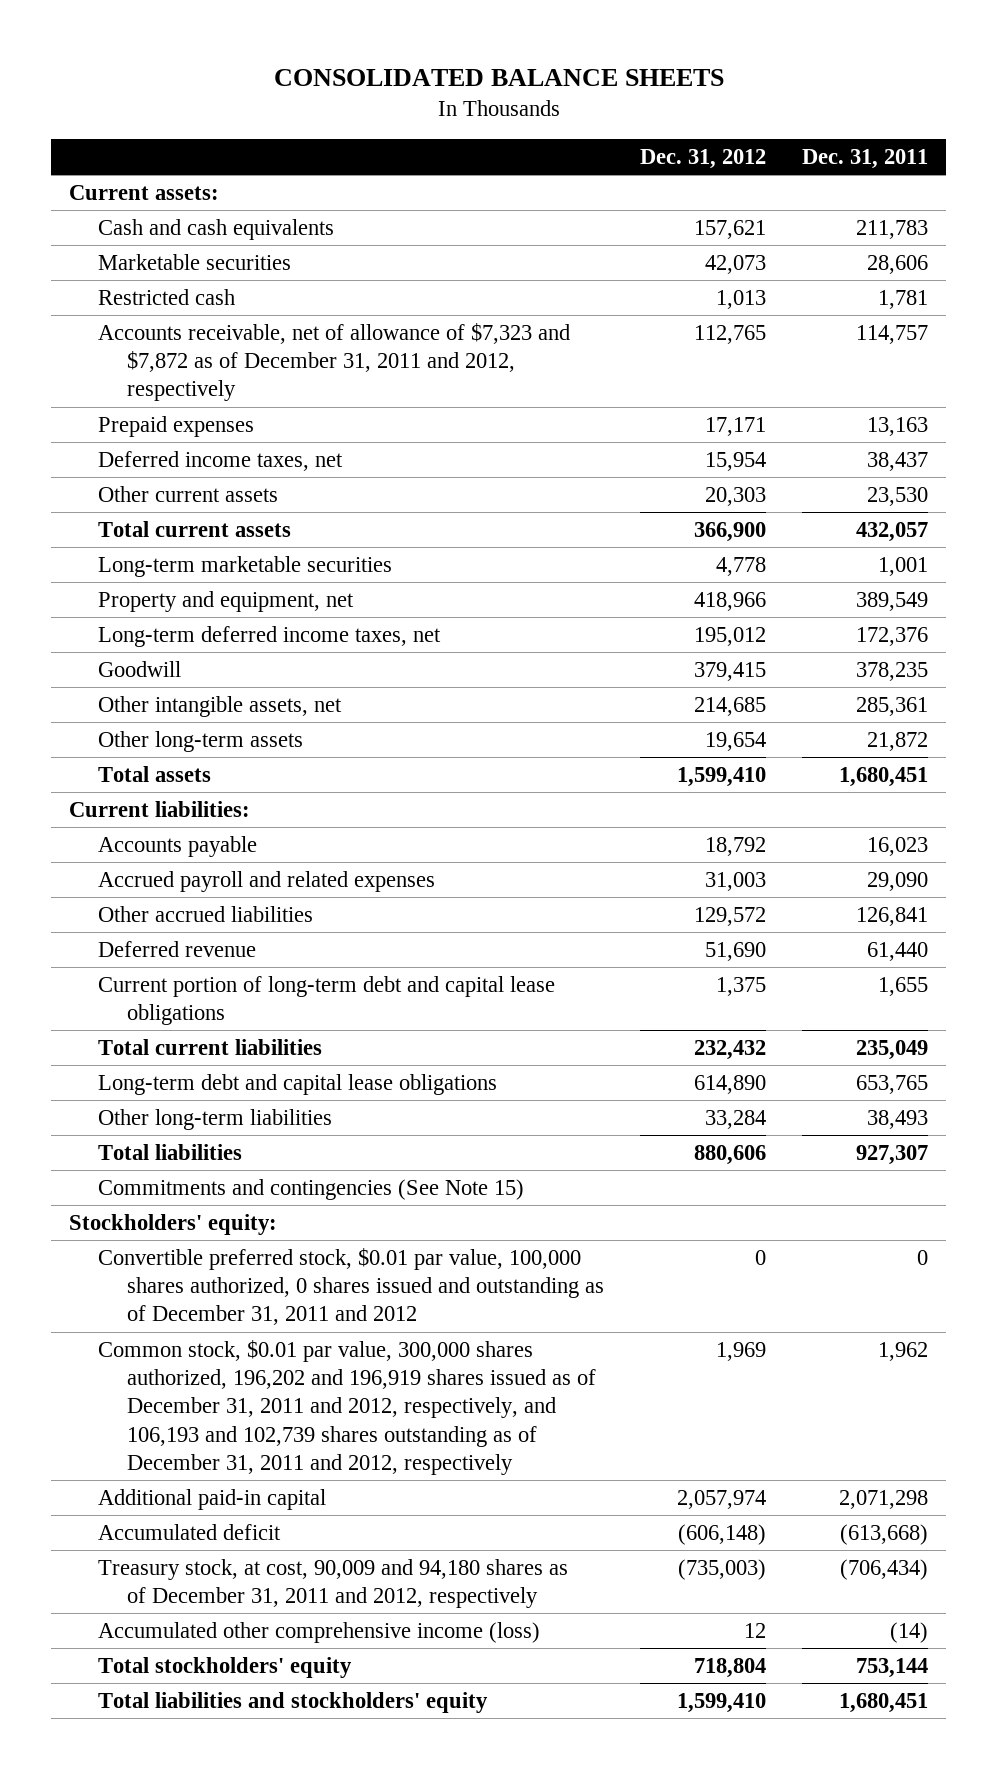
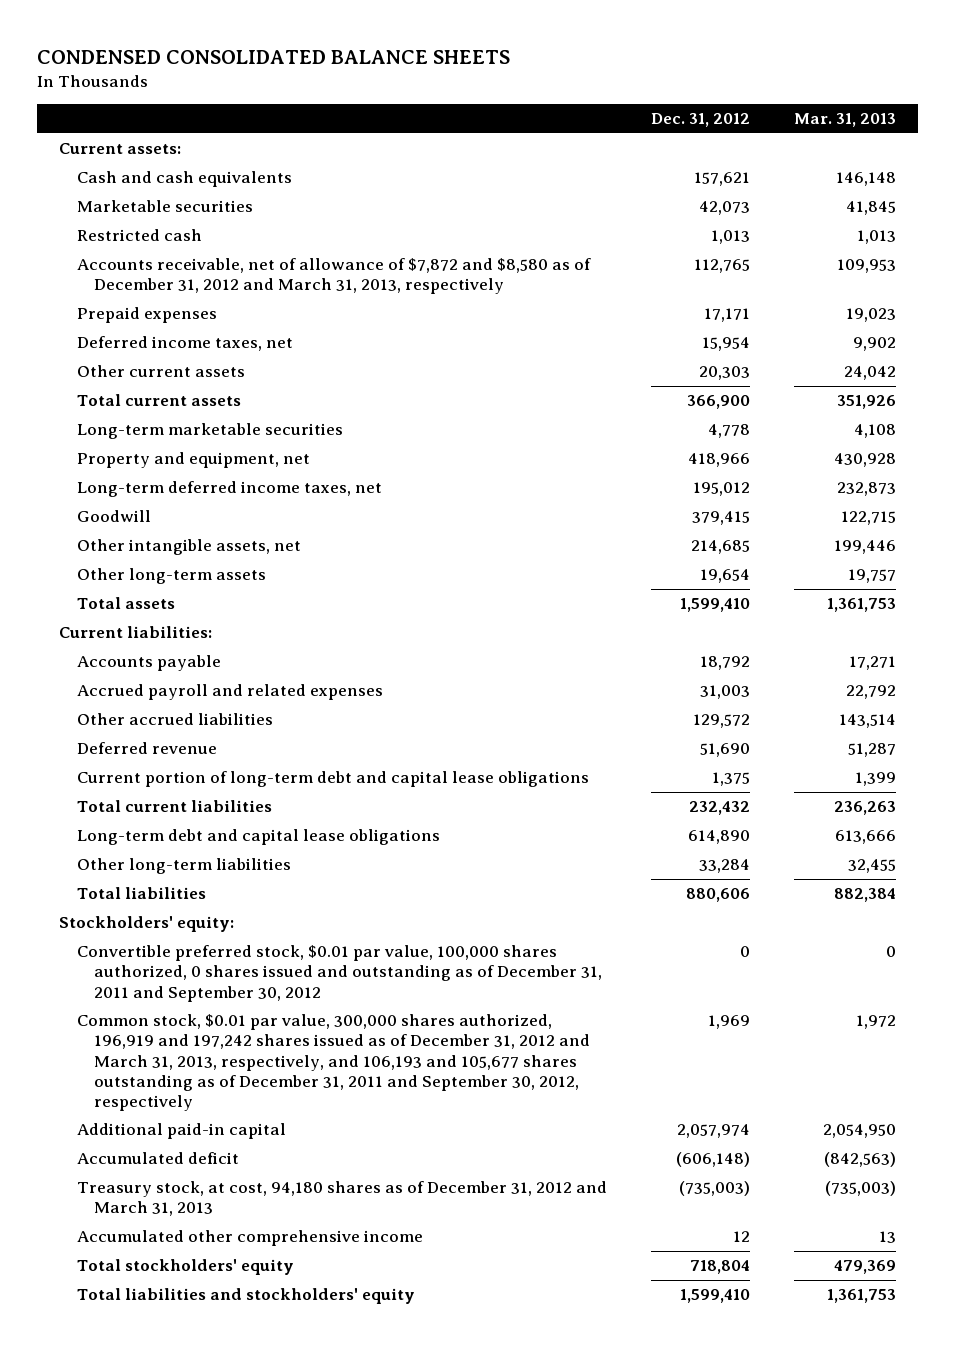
[273,68,724,86] CONSOLIDATED BALANCE SHEETS -> [37,49,511,64] CONDENSED CONSOLIDATED BALANCE SHEETS
[802,148,929,169] Dec. 31, 2011 -> none
none -> [794,113,897,128] Mar. 31, 2013
[98,322,571,402] Accounts receivable, net of allowance of $7,323 and $7,872 as of December 31, 2011 and 2012, respectively -> [76,258,591,295] Accounts receivable, net of allowance of $7,872 and $8,580 as of December 31, 2012 and March 31, 2013, respectively
[98,1178,525,1200] Commitments and contingencies (See Note 15) -> none
[98,1247,605,1326] Convertible preferred stock, $0.01 par value, 100,000 shares authorized, 0 shares issued and outstanding as of December 31, 2011 and 2012 -> [76,945,602,1002] Convertible preferred stock, $0.01 par value, 100,000 shares authorized, 0 shares issued and outstanding as of December 31, 2011 and September 30, 2012
[98,1339,597,1475] Common stock, $0.01 par value, 300,000 shares authorized, 196,202 and 196,919 shares issued as of December 31, 2011 and 2012, respectively, and 106,193 and 102,739 shares outstanding as of December 31, 2011 and 2012, respectively -> [76,1014,590,1111] Common stock, $0.01 par value, 300,000 shares authorized, 196,919 and 197,242 shares issued as of December 31, 2012 and March 31, 2013, respectively, and 106,193 and 105,677 shares outstanding as of December 31, 2011 and September 30, 2012, respectively
[98,1558,569,1609] Treasury stock, at cost, 90,009 and 94,180 shares as of December 31, 2011 and 2012, respectively -> [76,1181,607,1217] Treasury stock, at cost, 94,180 shares as of December 31, 2012 and March 31, 2013
[98,1621,541,1643] Accumulated other comprehensive income (loss) -> [76,1230,423,1247] Accumulated other comprehensive income

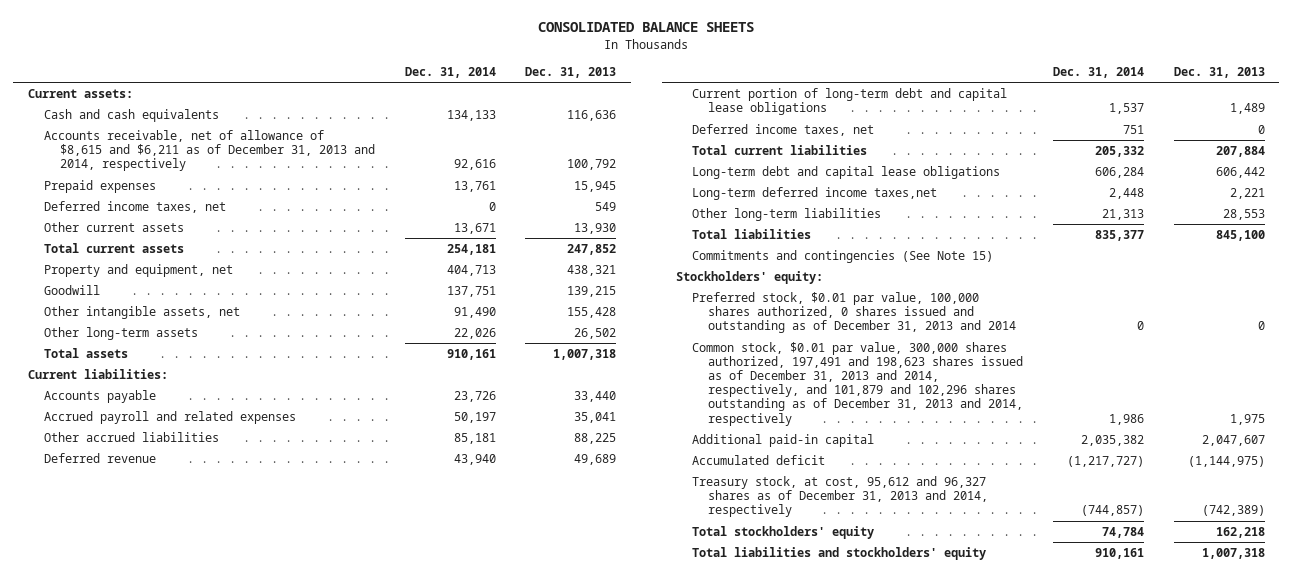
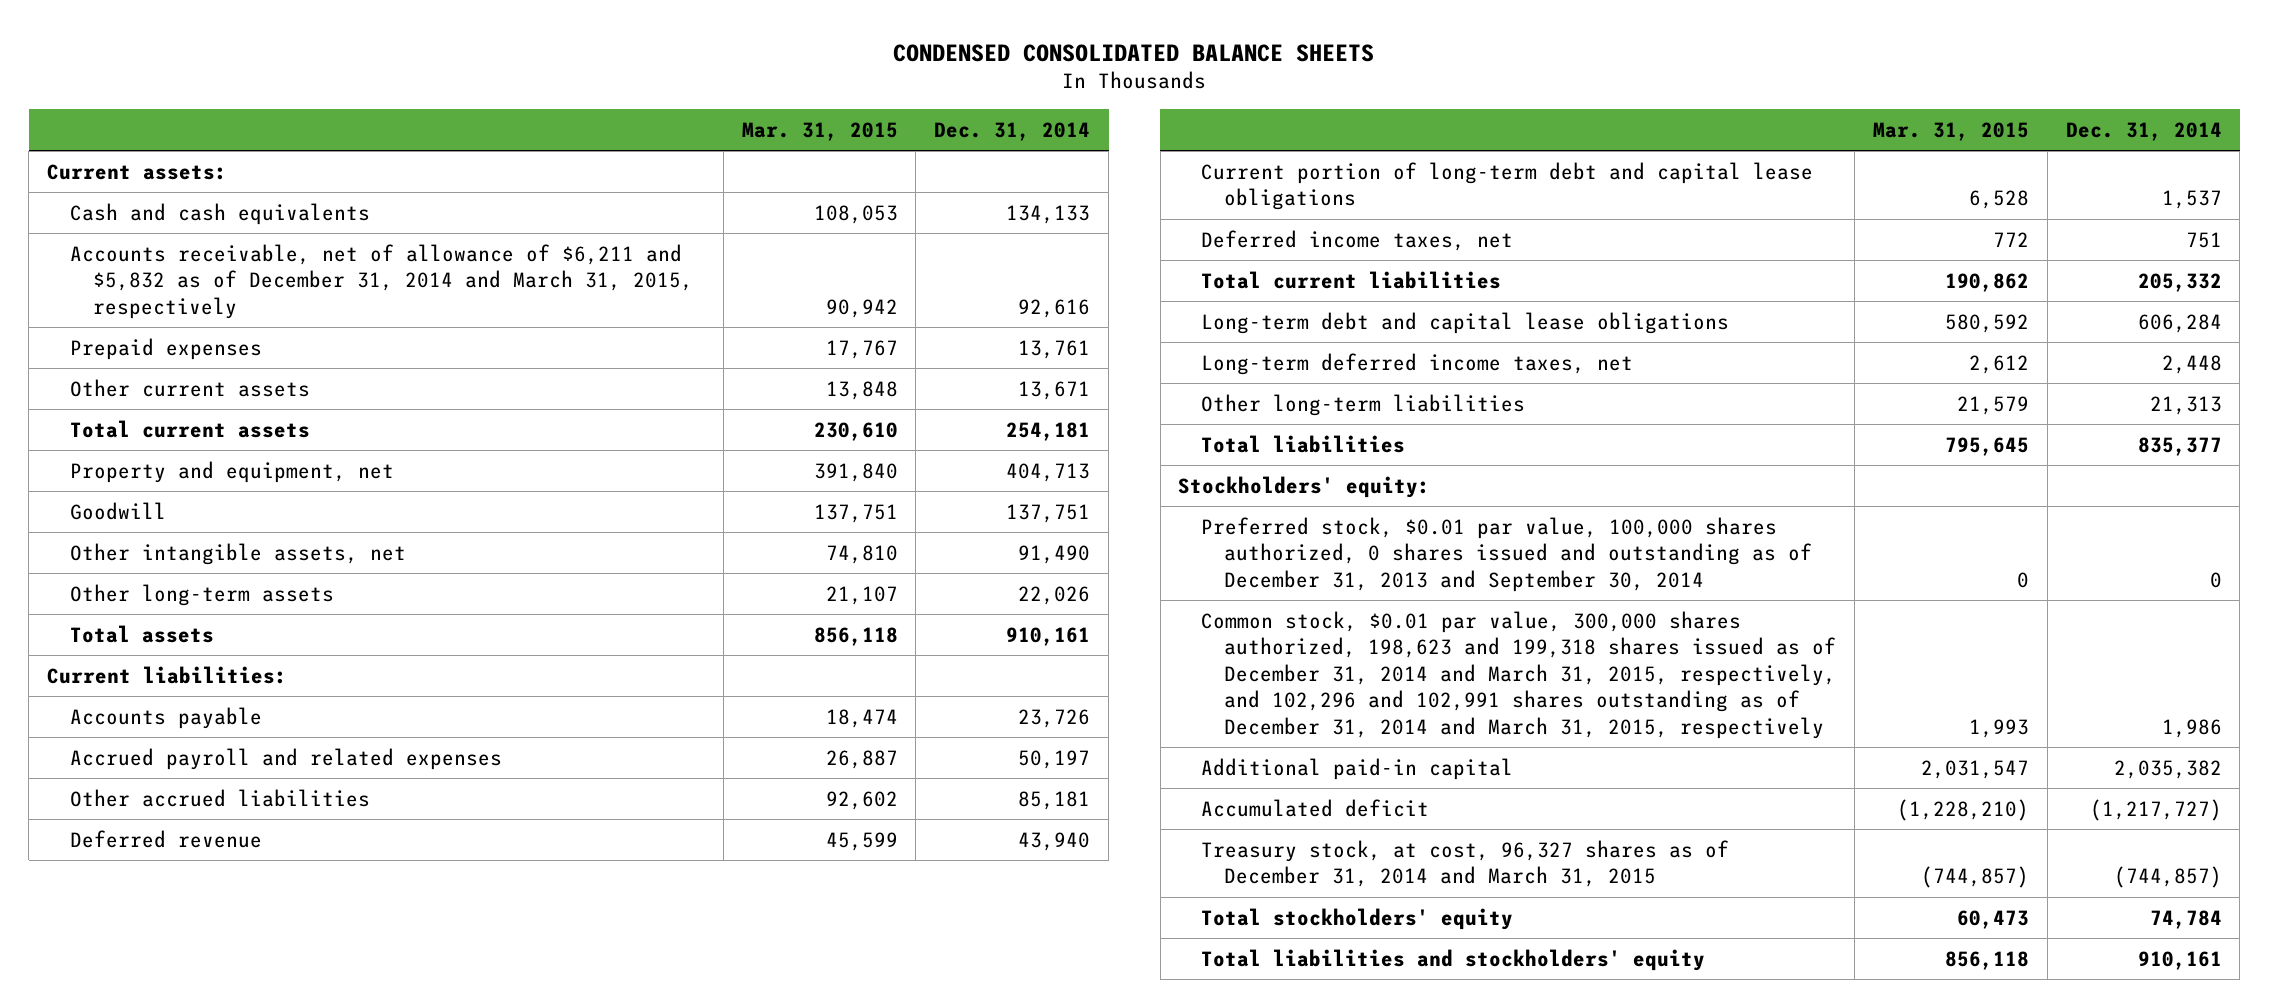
[538,22,755,33] CONSOLIDATED BALANCE SHEETS -> [893,43,1375,62] CONDENSED CONSOLIDATED BALANCE SHEETS
[525,66,617,78] Dec. 31, 2013 -> none
none -> [741,121,898,141] Mar. 31, 2015
[44,130,375,172] Accounts receivable, net of allowance of $8,615 and $6,211 as of December 31, 2013 and 2014, respectively -> [69,243,693,319] Accounts receivable, net of allowance of $6,211 and $5,832 as of December 31, 2014 and March 31, 2015, respectively
[44,201,227,214] Deferred income taxes, net -> none
[692,187,938,201] Long-term deferred income taxes,net -> [1201,352,1634,375] Long-term deferred income taxes, net
[692,250,994,264] Commitments and contingencies (See Note 15) -> none
[692,292,1017,334] Preferred stock, $0.01 par value, 100,000 shares authorized, 0 shares issued and outstanding as of December 31, 2013 and 2014 -> [1201,516,1813,592] Preferred stock, $0.01 par value, 100,000 shares authorized, 0 shares issued and outstanding as of December 31, 2013 and September 30, 2014
[692,342,1024,426] Common stock, $0.01 par value, 300,000 shares authorized, 197,491 and 198,623 shares issued as of December 31, 2013 and 2014, respectively, and 101,879 and 102,296 shares outstanding as of December 31, 2013 and 2014, respectively -> [1201,610,1837,739] Common stock, $0.01 par value, 300,000 shares authorized, 198,623 and 199,318 shares issued as of December 31, 2014 and March 31, 2015, respectively, and 102,296 and 102,991 shares outstanding as of December 31, 2014 and March 31, 2015, respectively
[692,476,989,518] Treasury stock, at cost, 95,612 and 96,327 shares as of December 31, 2013 and 2014, respectively -> [1201,839,1730,888] Treasury stock, at cost, 96,327 shares as of December 31, 2014 and March 31, 2015

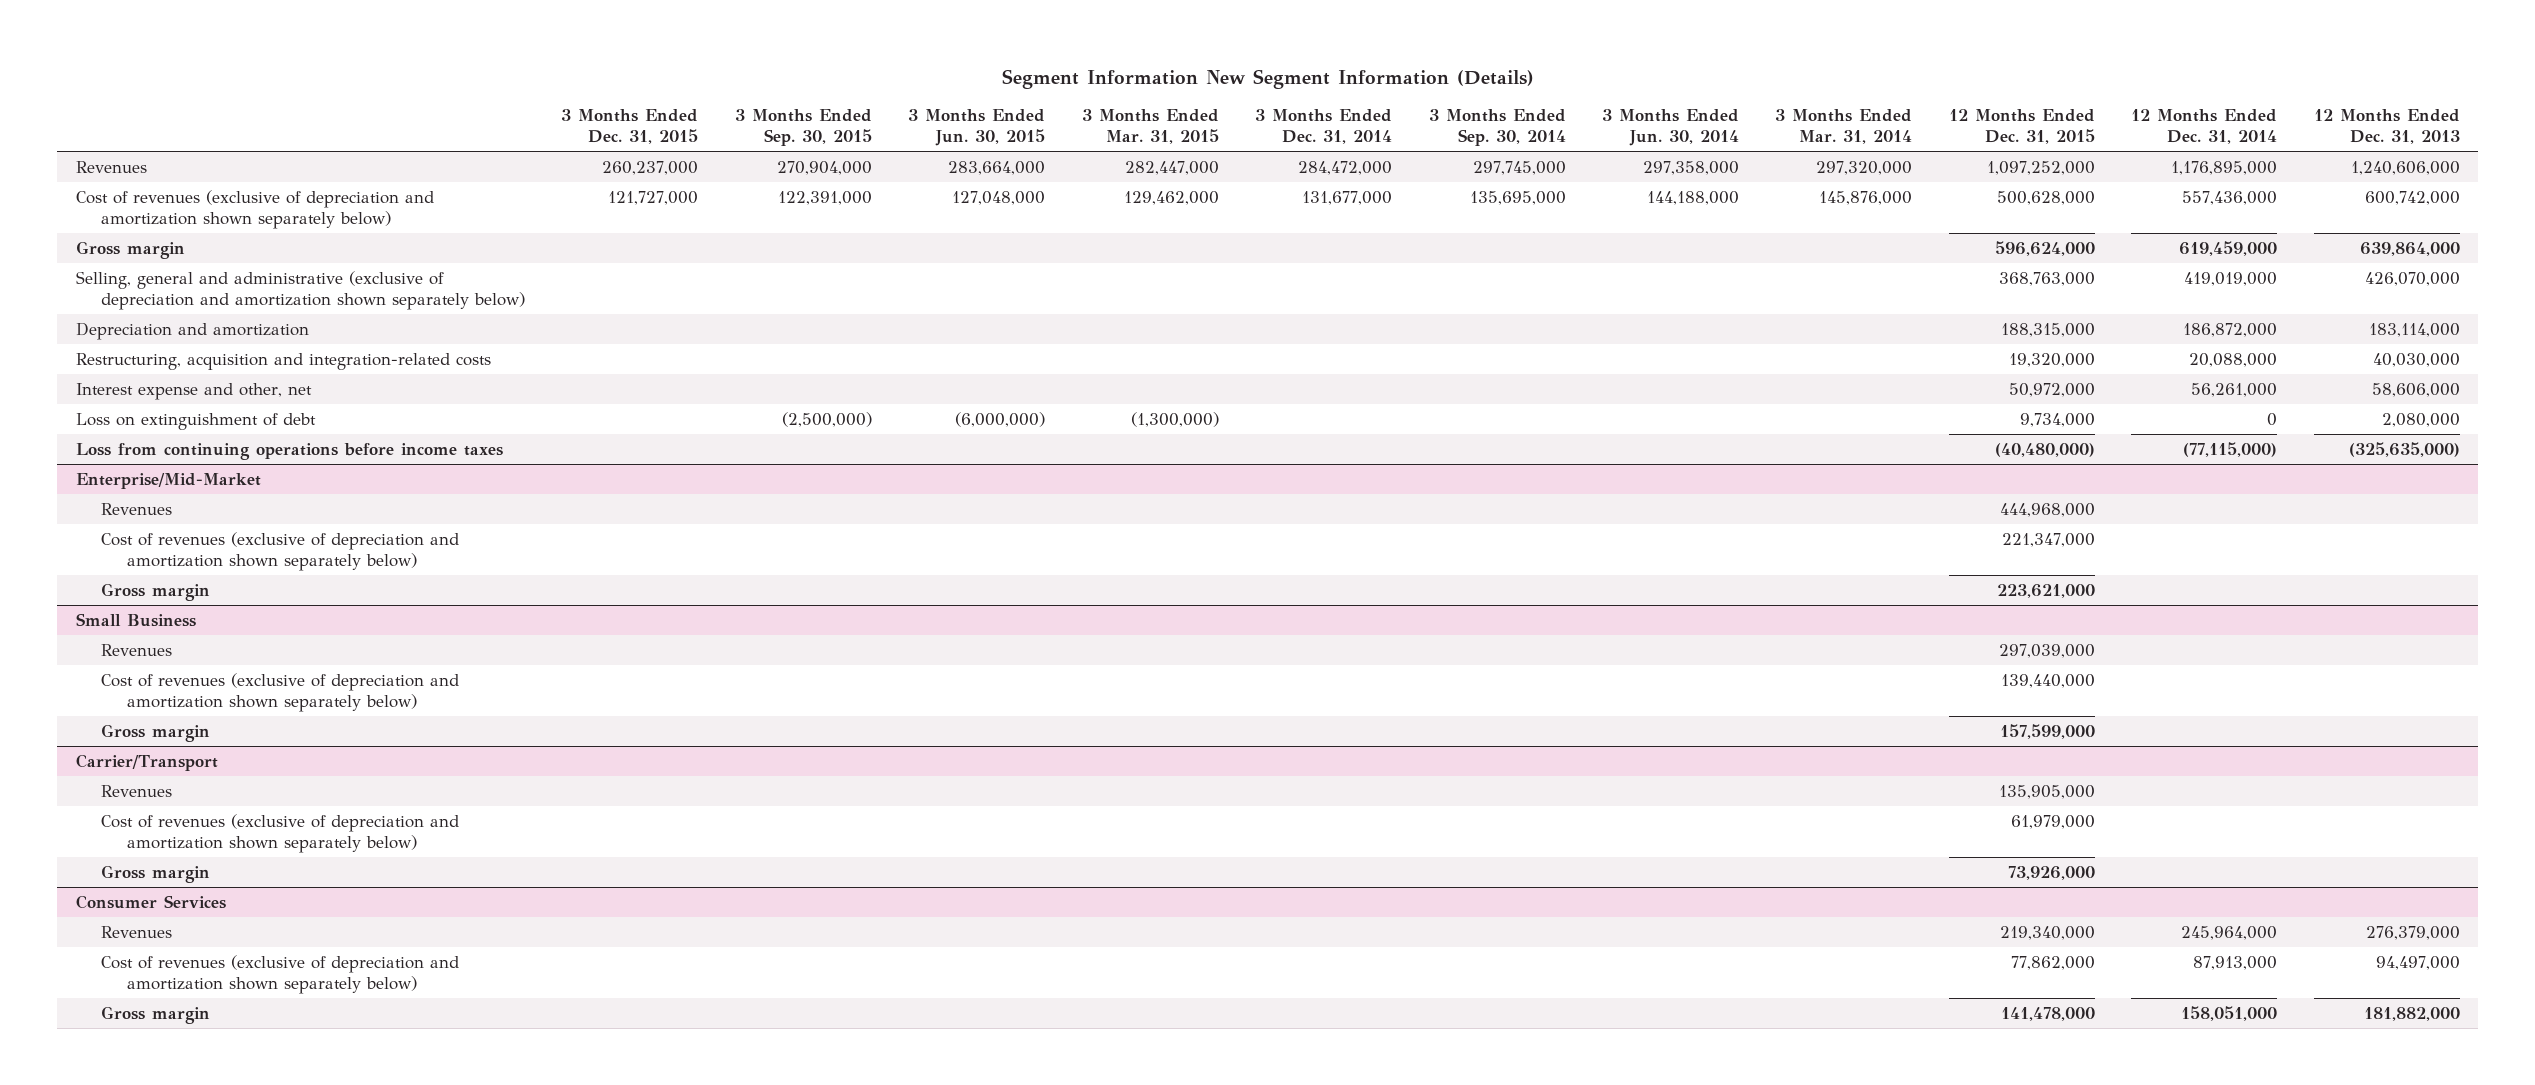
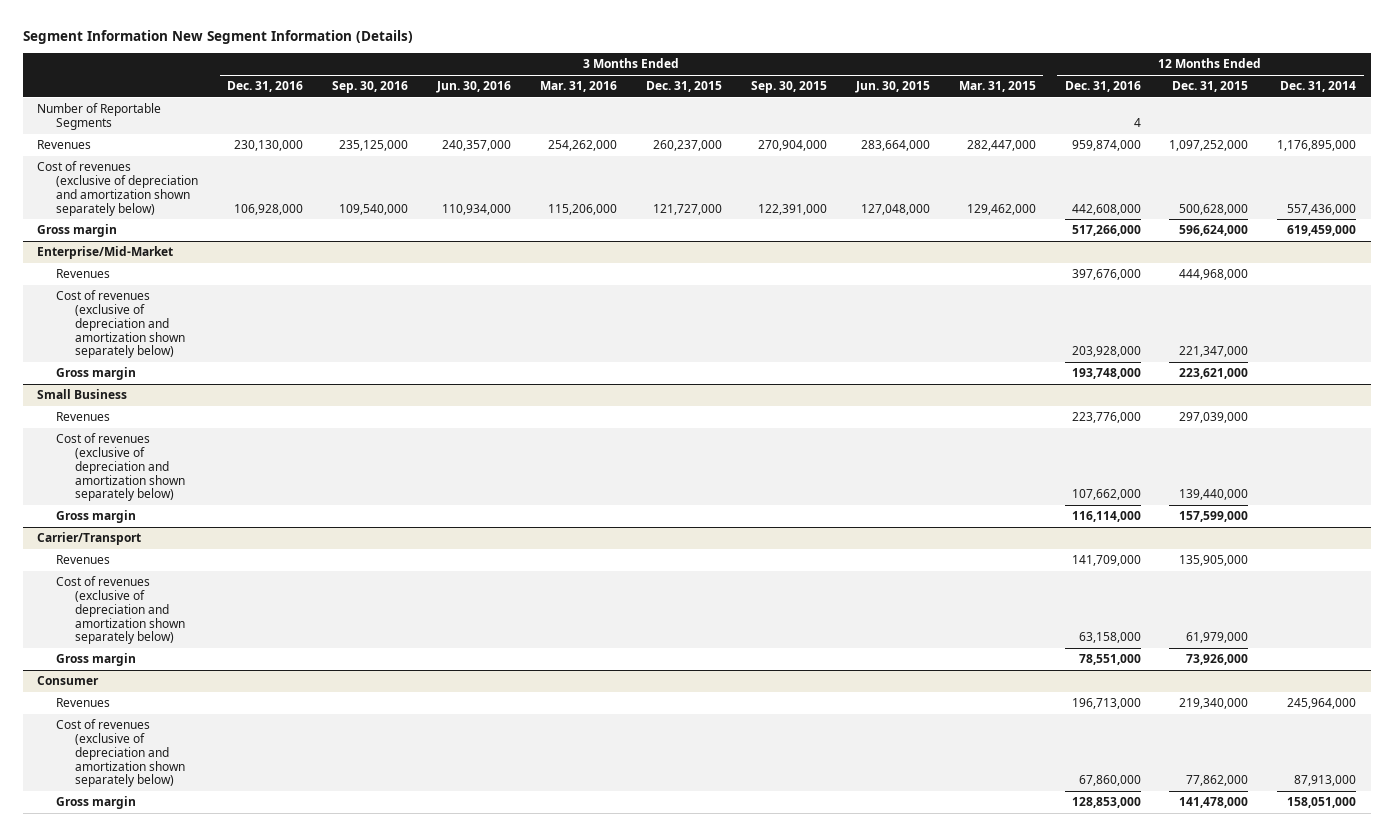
[1255,109,1393,145] 3 Months Ended Dec. 31, 2014 -> none
[1428,109,1566,147] 3 Months Ended Sep. 30, 2014 -> none
[1602,109,1740,147] 3 Months Ended Jun. 30, 2014 -> none
[1775,109,1913,145] 3 Months Ended Mar. 31, 2014 -> none
[2313,109,2460,145] 12 Months Ended Dec. 31, 2013 -> none
none -> [227,81,304,93] Dec. 31, 2016
none -> [332,81,409,94] Sep. 30, 2016
none -> [435,81,511,94] Jun. 30, 2016
none -> [539,81,617,93] Mar. 31, 2016
none -> [1064,81,1141,93] Dec. 31, 2016
none -> [37,103,162,130] Number of Reportable Segments
[75,270,526,310] Selling, general and administrative (exclusive of depreciation and amortization shown separately below) -> none
[75,321,309,340] Depreciation and amortization -> none
[75,352,491,370] Restructuring, acquisition and integration-related costs -> none
[75,382,312,400] Interest expense and other, net -> none
[75,412,316,430] Loss on extinguishment of debt -> none
[75,442,503,460] Loss from continuing operations before income taxes -> none
[75,894,226,909] Consumer Services -> [37,676,100,686] Consumer

